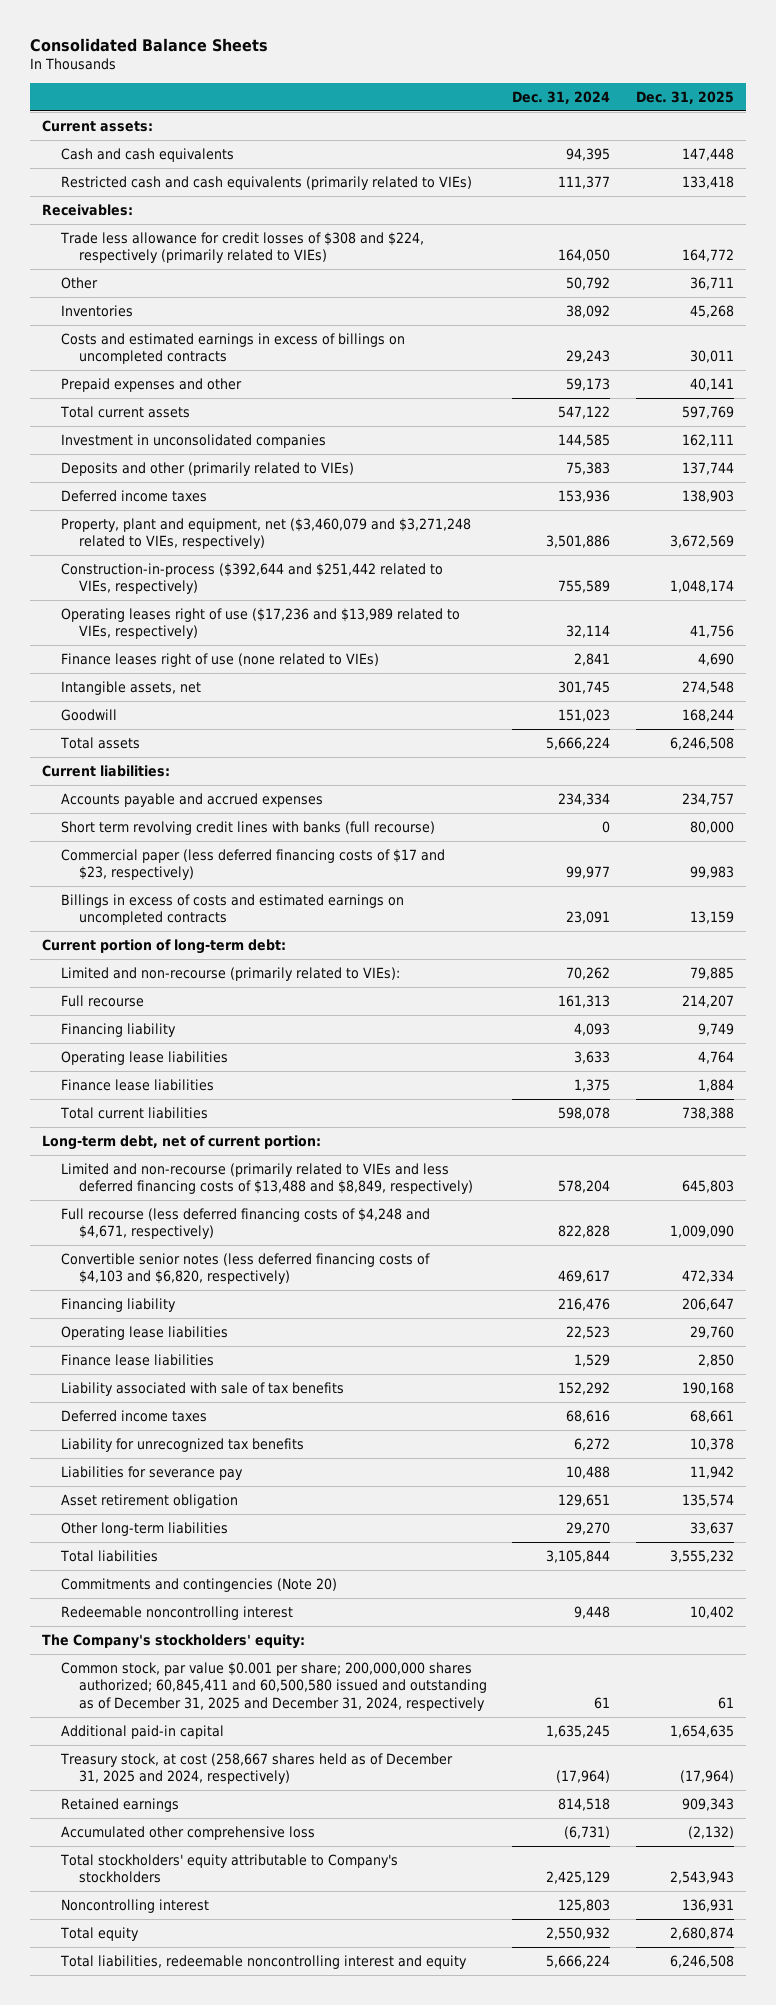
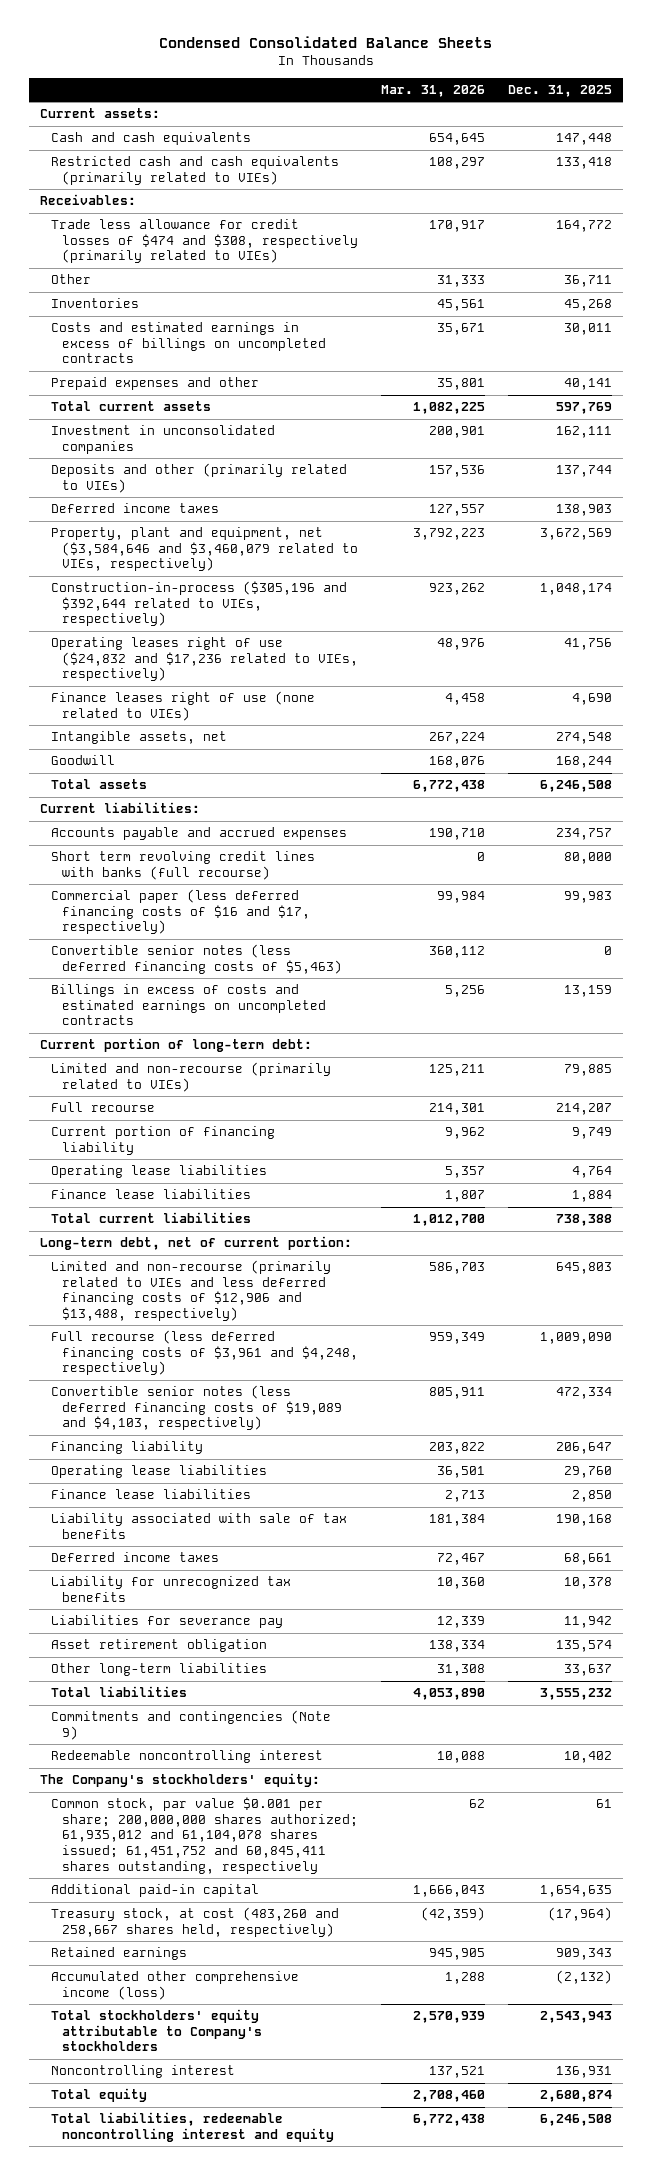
[29,37,268,52] Consolidated Balance Sheets -> [158,36,492,49] Condensed Consolidated Balance Sheets
[512,90,611,104] Dec. 31, 2024 -> none
none -> [380,85,485,98] Mar. 31, 2026
[59,231,424,264] Trade less allowance for credit losses of $308 and $224, respectively (primarily related to VIEs) -> [50,219,358,264] Trade less allowance for credit losses of $474 and $308, respectively (primarily related to VIEs)
[60,517,471,550] Property, plant and equipment, net ($3,460,079 and $3,271,248 related to VIEs, respectively) -> [50,527,358,572] Property, plant and equipment, net ($3,584,646 and $3,460,079 related to VIEs, respectively)
[60,562,443,595] Construction-in-process ($392,644 and $251,442 related to VIEs, respectively) -> [50,581,347,627] Construction-in-process ($305,196 and $392,644 related to VIEs, respectively)
[60,607,460,640] Operating leases right of use ($17,236 and $13,989 related to VIEs, respectively) -> [50,637,358,682] Operating leases right of use ($24,832 and $17,236 related to VIEs, respectively)
[60,848,445,881] Commercial paper (less deferred financing costs of $17 and $23, respectively) -> [50,889,310,935] Commercial paper (less deferred financing costs of $16 and $17, respectively)
none -> [50,944,342,974] Convertible senior notes (less deferred financing costs of $5,463)
[60,966,400,981] Limited and non-recourse (primarily related to VIEs): -> [50,1062,331,1092] Limited and non-recourse (primarily related to VIEs)
[60,1022,176,1037] Financing liability -> [50,1126,275,1155] Current portion of financing liability
[60,1162,473,1195] Limited and non-recourse (primarily related to VIEs and less deferred financing costs of $13,488 and $8,849, respectively) -> [50,1260,331,1322] Limited and non-recourse (primarily related to VIEs and less deferred financing costs of $12,906 and $13,488, respectively)
[60,1207,430,1240] Full recourse (less deferred financing costs of $4,248 and $4,671, respectively) -> [50,1330,358,1376] Full recourse (less deferred financing costs of $3,961 and $4,248, respectively)
[60,1252,430,1285] Convertible senior notes (less deferred financing costs of $4,103 and $6,820, respectively) -> [50,1385,342,1431] Convertible senior notes (less deferred financing costs of $19,089 and $4,103, respectively)
[60,1577,337,1592] Commitments and contingencies (Note 20) -> [50,1710,331,1740] Commitments and contingencies (Note 9)
[60,1661,487,1711] Common stock, par value $0.001 per share; 200,000,000 shares authorized; 60,845,411 and 60,500,580 issued and outstanding as of December 31, 2025 and December 31, 2024, respectively -> [50,1797,358,1874] Common stock, par value $0.001 per share; 200,000,000 shares authorized; 61,935,012 and 61,104,078 shares issued; 61,451,752 and 60,845,411 shares outstanding, respectively
[59,1752,453,1785] Treasury stock, at cost (258,667 shares held as of December 31, 2025 and 2024, respectively) -> [50,1907,339,1937] Treasury stock, at cost (483,260 and 258,667 shares held, respectively)
[60,1825,315,1840] Accumulated other comprehensive loss -> [50,1971,299,2000] Accumulated other comprehensive income (loss)

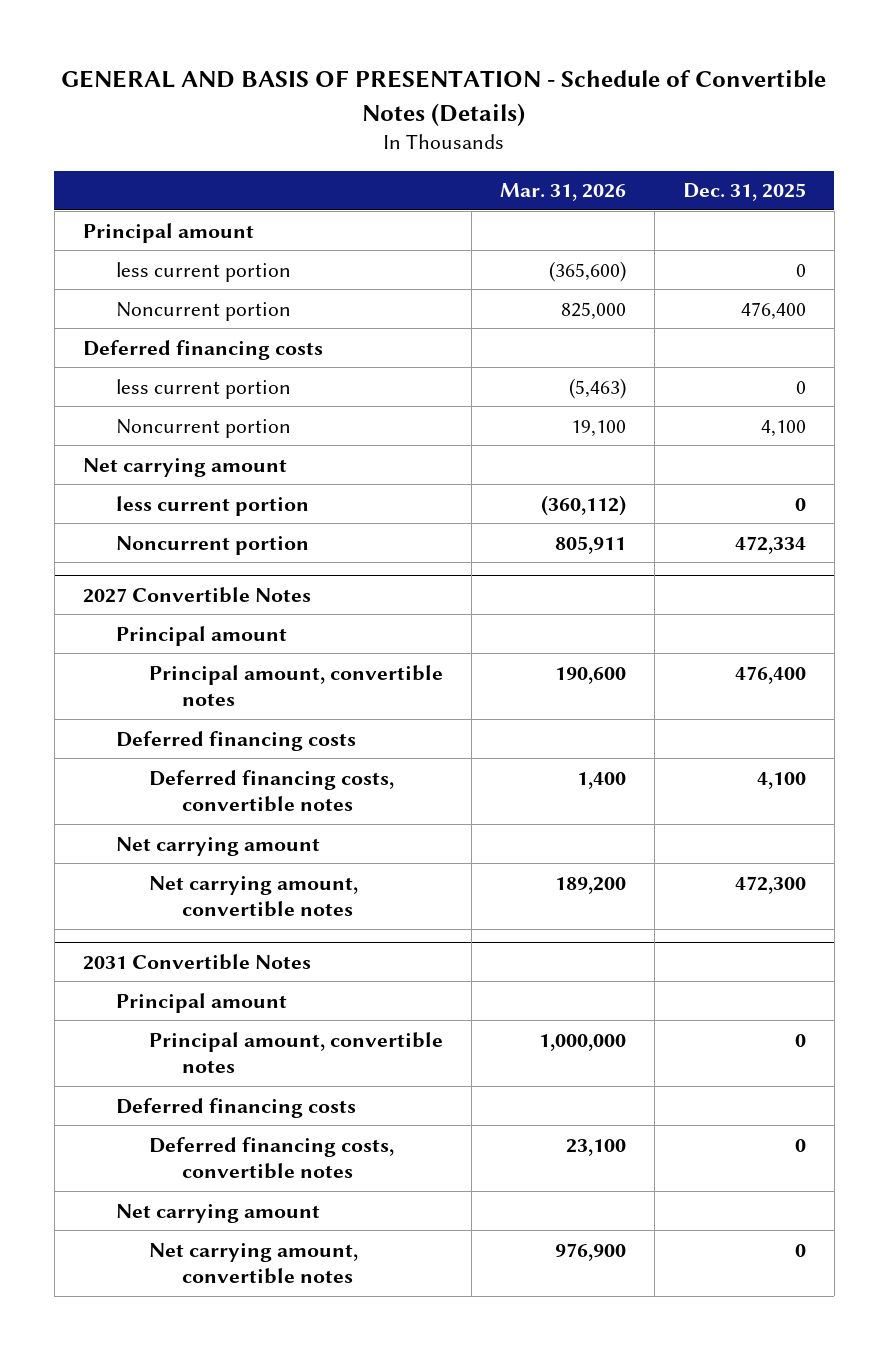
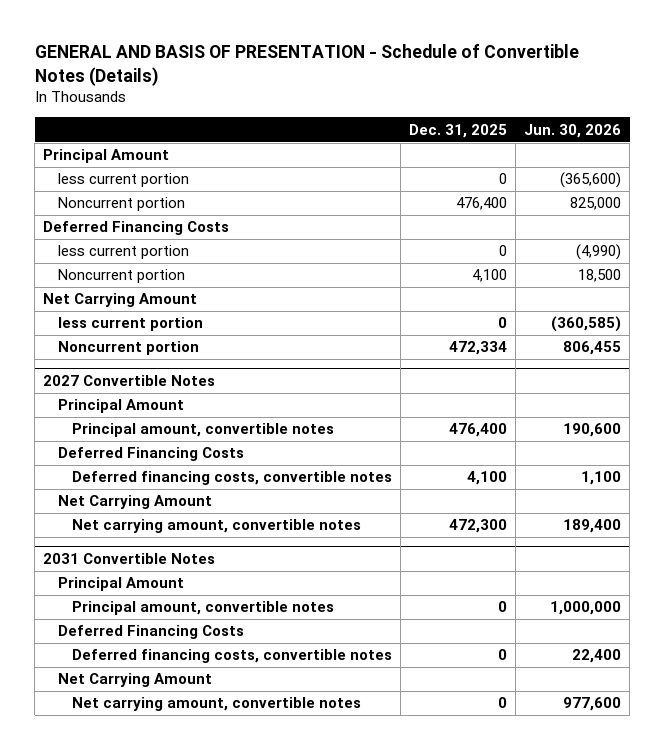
[499,183,626,202] Mar. 31, 2026 -> none
none -> [524,123,622,138] Jun. 30, 2026
[82,222,254,243] Principal amount -> [43,149,170,164] Principal Amount
[82,339,323,360] Deferred financing costs -> [43,221,230,236] Deferred Financing Costs
[82,457,287,477] Net carrying amount -> [43,293,198,308] Net Carrying Amount
[115,625,287,646] Principal amount -> [57,399,184,414] Principal Amount
[115,730,356,751] Deferred financing costs -> [57,447,244,462] Deferred Financing Costs
[115,836,320,856] Net carrying amount -> [57,495,212,510] Net Carrying Amount
[115,992,287,1013] Principal amount -> [57,577,184,592] Principal Amount
[115,1097,356,1118] Deferred financing costs -> [57,625,244,640] Deferred Financing Costs
[115,1203,320,1223] Net carrying amount -> [57,673,212,688] Net Carrying Amount

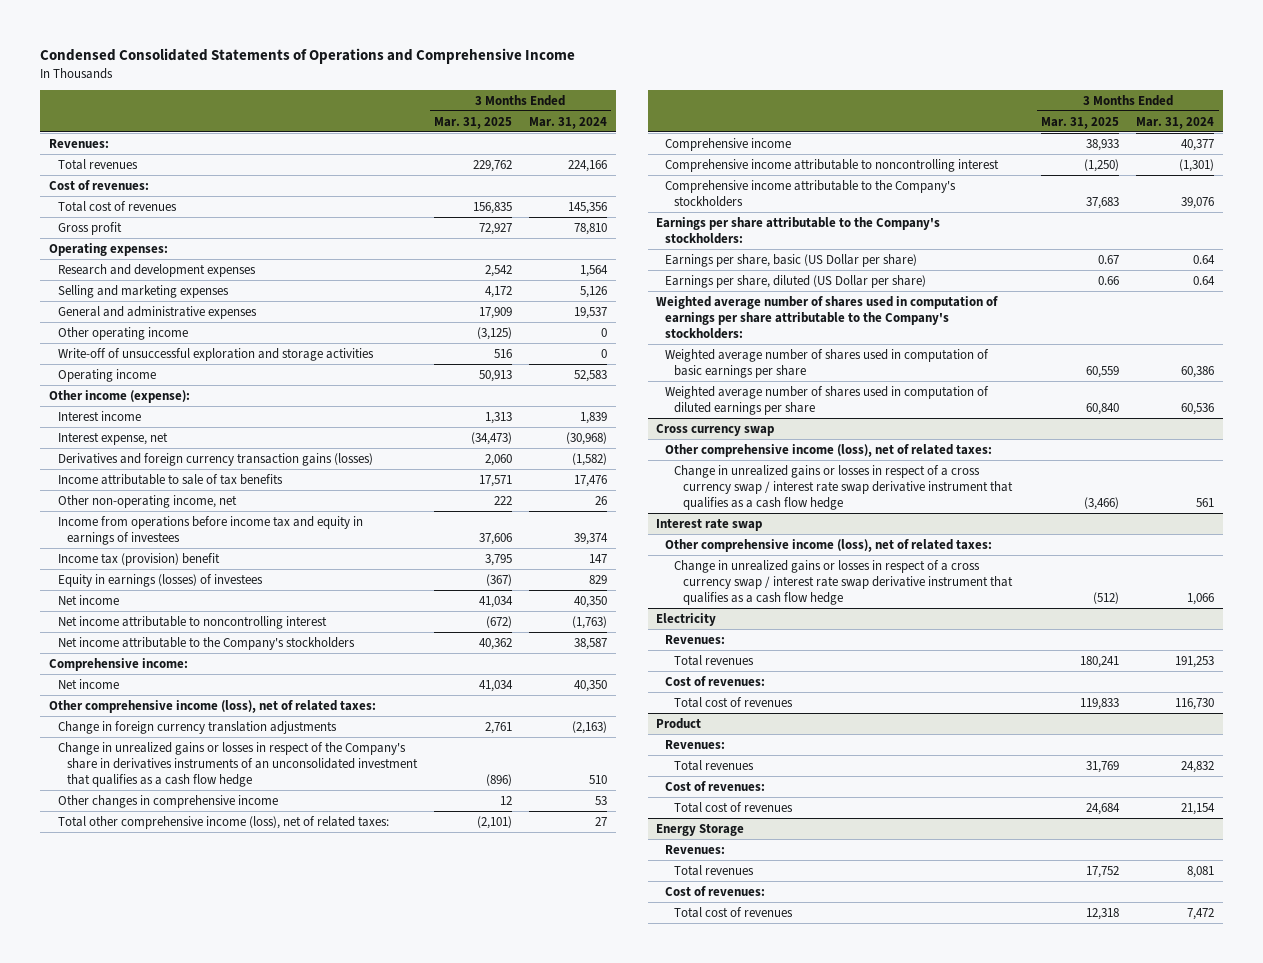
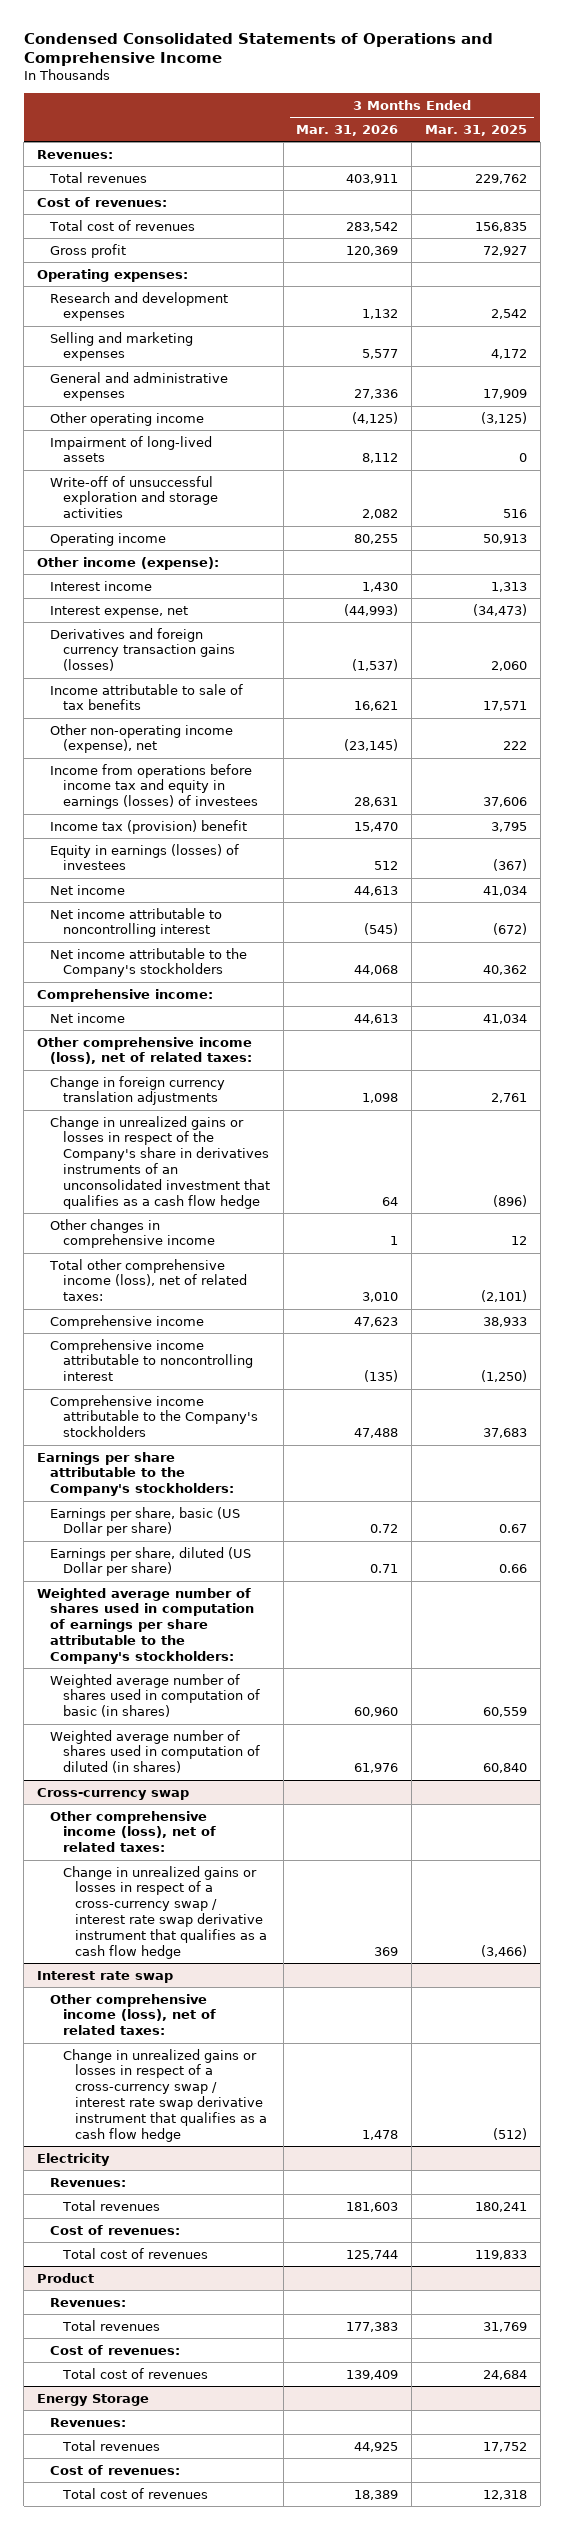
[529,116,608,129] Mar. 31, 2024 -> none
none -> [296,124,399,136] Mar. 31, 2026
none -> [50,435,213,463] Impairment of long-lived assets
[57,494,237,508] Other non-operating income, net -> [50,723,234,754] Other non-operating income (expense), net
[57,515,363,545] Income from operations before income tax and equity in earnings of investees -> [50,763,258,810] Income from operations before income tax and equity in earnings (losses) of investees
[665,348,990,378] Weighted average number of shares used in computation of basic earnings per share -> [50,1673,260,1718] Weighted average number of shares used in computation of basic (in shares)
[665,385,990,415] Weighted average number of shares used in computation of diluted earnings per share -> [50,1729,260,1774] Weighted average number of shares used in computation of diluted (in shares)
[656,423,775,436] Cross currency swap -> [37,1787,190,1800] Cross-currency swap
[674,464,1014,510] Change in unrealized gains or losses in respect of a cross currency swap / interest rate swap derivative instrument that qualifies as a cash flow hedge -> [62,1865,268,1959] Change in unrealized gains or losses in respect of a cross-currency swap / interest rate swap derivative instrument that qualifies as a cash flow hedge
[674,559,1014,605] Change in unrealized gains or losses in respect of a cross currency swap / interest rate swap derivative instrument that qualifies as a cash flow hedge -> [62,2048,268,2142] Change in unrealized gains or losses in respect of a cross-currency swap / interest rate swap derivative instrument that qualifies as a cash flow hedge

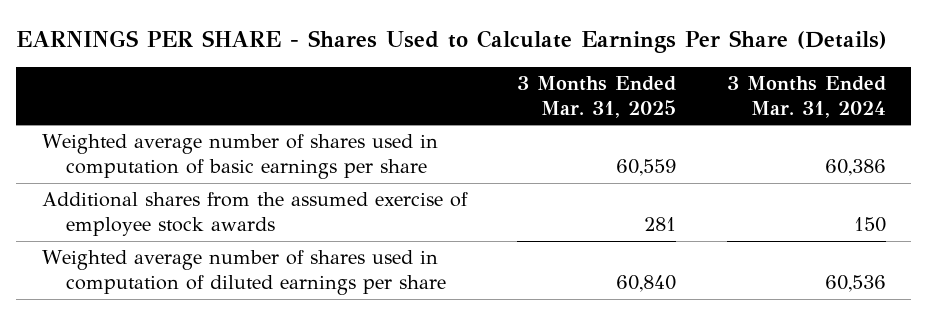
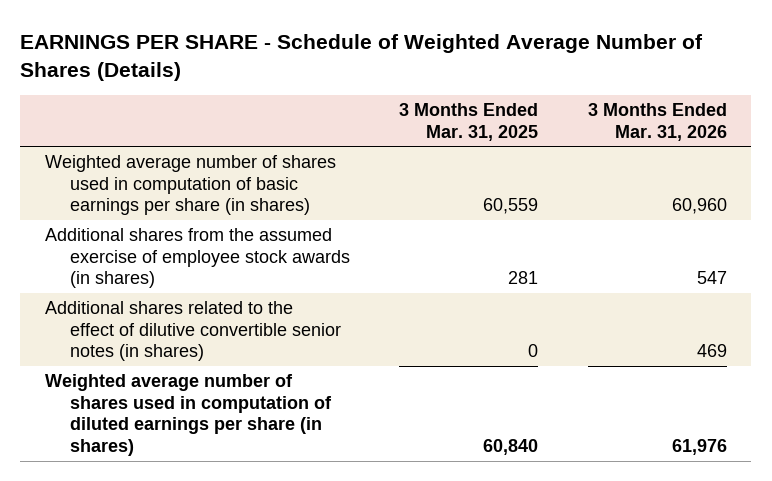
[16,30,888,54] EARNINGS PER SHARE - Shares Used to Calculate Earnings Per Share (Details) -> [20,33,704,81] EARNINGS PER SHARE - Schedule of Weighted Average Number of Shares (Details)
[727,75,887,119] 3 Months Ended Mar. 31, 2024 -> none
none -> [587,103,727,141] 3 Months Ended Mar. 31, 2026
[41,134,438,180] Weighted average number of shares used in computation of basic earnings per share -> [45,155,337,216] Weighted average number of shares used in computation of basic earnings per share (in shares)
[41,192,468,237] Additional shares from the assumed exercise of employee stock awards -> [45,228,350,289] Additional shares from the assumed exercise of employee stock awards (in shares)
none -> [45,301,341,362] Additional shares related to the effect of dilutive convertible senior notes (in shares)
[41,250,447,296] Weighted average number of shares used in computation of diluted earnings per share -> [45,374,332,457] Weighted average number of shares used in computation of diluted earnings per share (in shares)

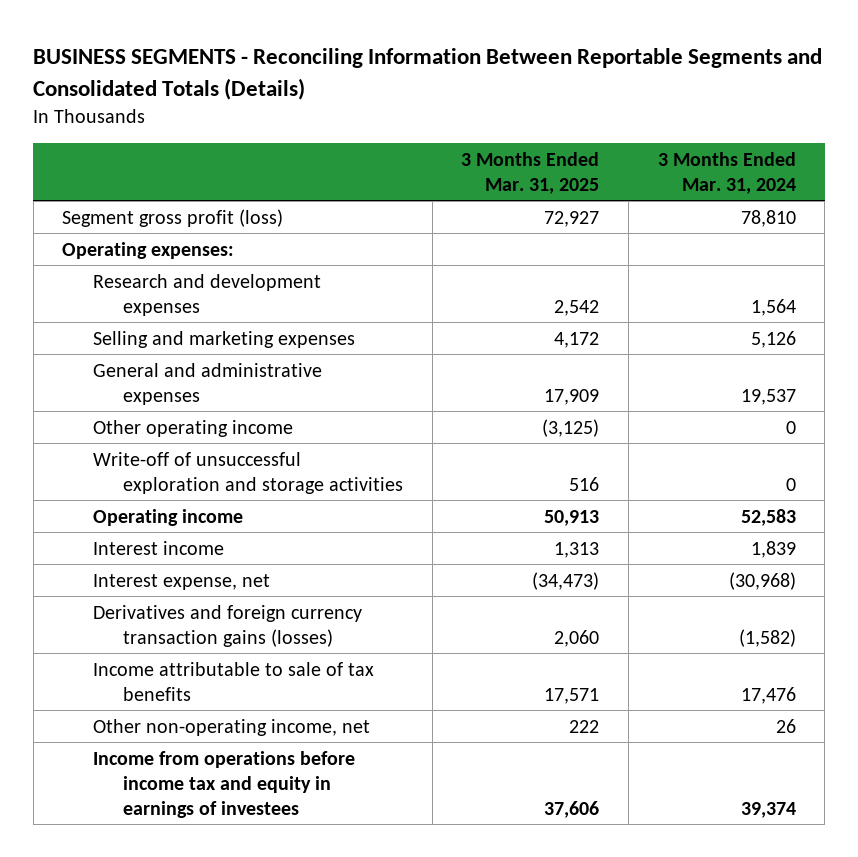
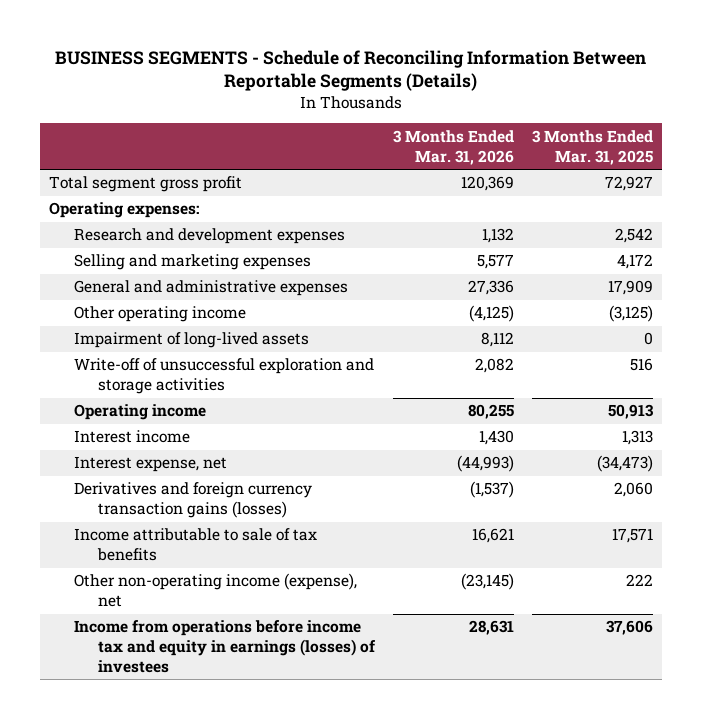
[33,48,823,100] BUSINESS SEGMENTS - Reconciling Information Between Reportable Segments and Consolidated Totals (Details) -> [55,49,647,92] BUSINESS SEGMENTS - Schedule of Reconciling Information Between Reportable Segments (Details)
[657,151,796,194] 3 Months Ended Mar. 31, 2024 -> none
none -> [393,129,515,165] 3 Months Ended Mar. 31, 2026
[62,208,284,227] Segment gross profit (loss) -> [49,176,243,193] Total segment gross profit
none -> [73,332,309,349] Impairment of long-lived assets
[92,718,370,736] Other non-operating income, net -> [73,573,357,608] Other non-operating income (expense), net
[92,750,355,818] Income from operations before income tax and equity in earnings of investees -> [73,620,376,673] Income from operations before income tax and equity in earnings (losses) of investees

